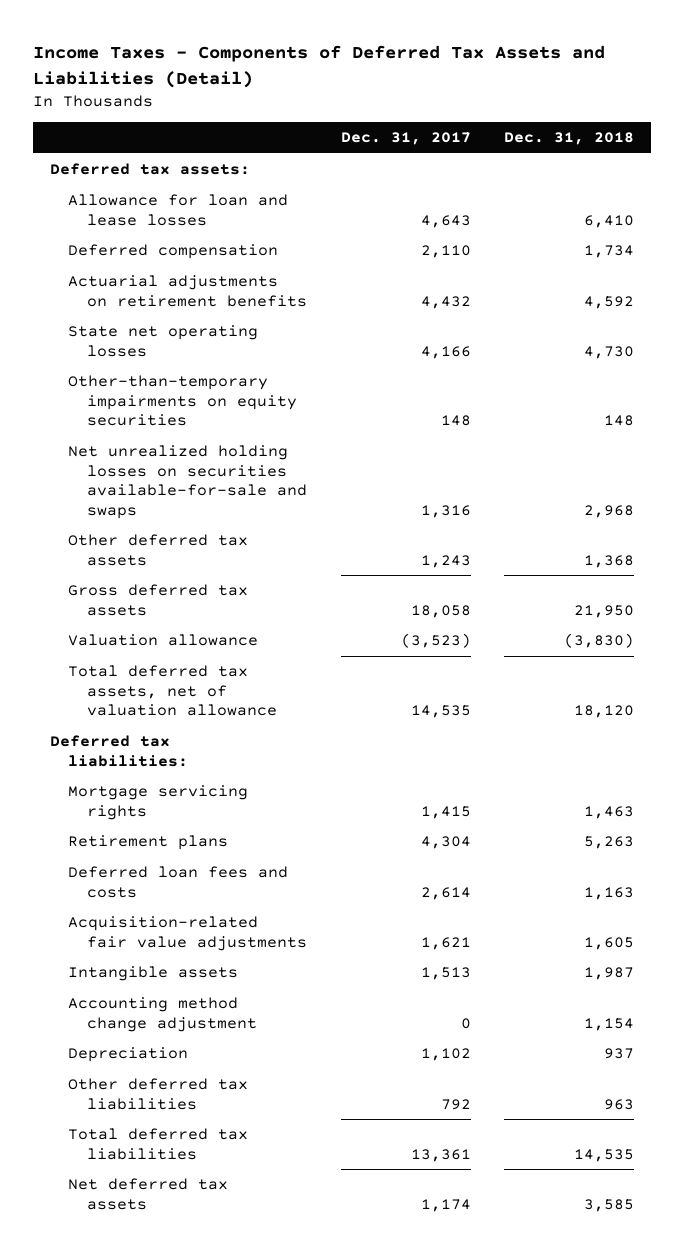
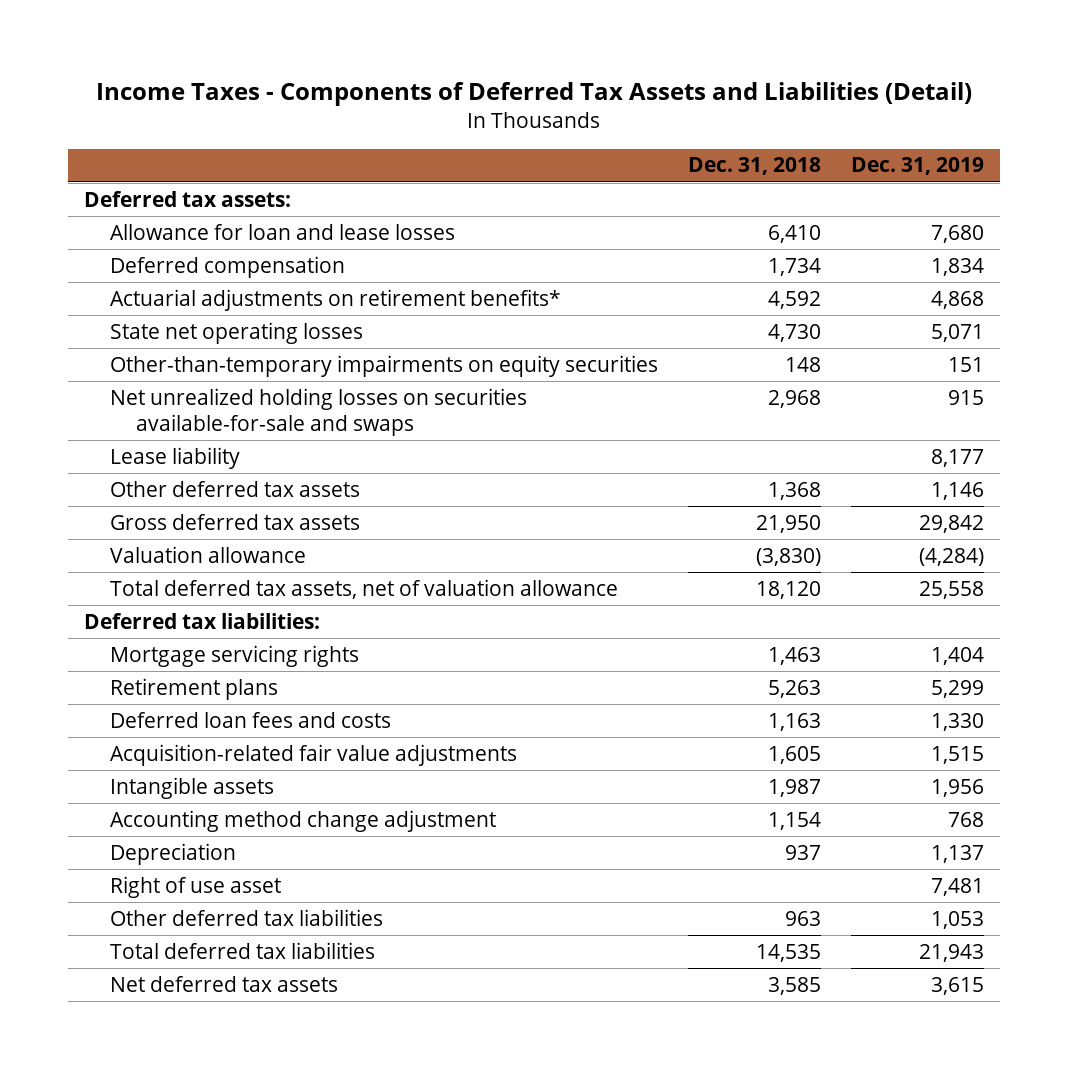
[340,132,471,146] Dec. 31, 2017 -> none
none -> [851,157,985,176] Dec. 31, 2019
[68,275,307,307] Actuarial adjustments on retirement benefits -> [110,288,562,311] Actuarial adjustments on retirement benefits*
none -> [110,446,241,469] Lease liability
none -> [110,875,282,898] Right of use asset

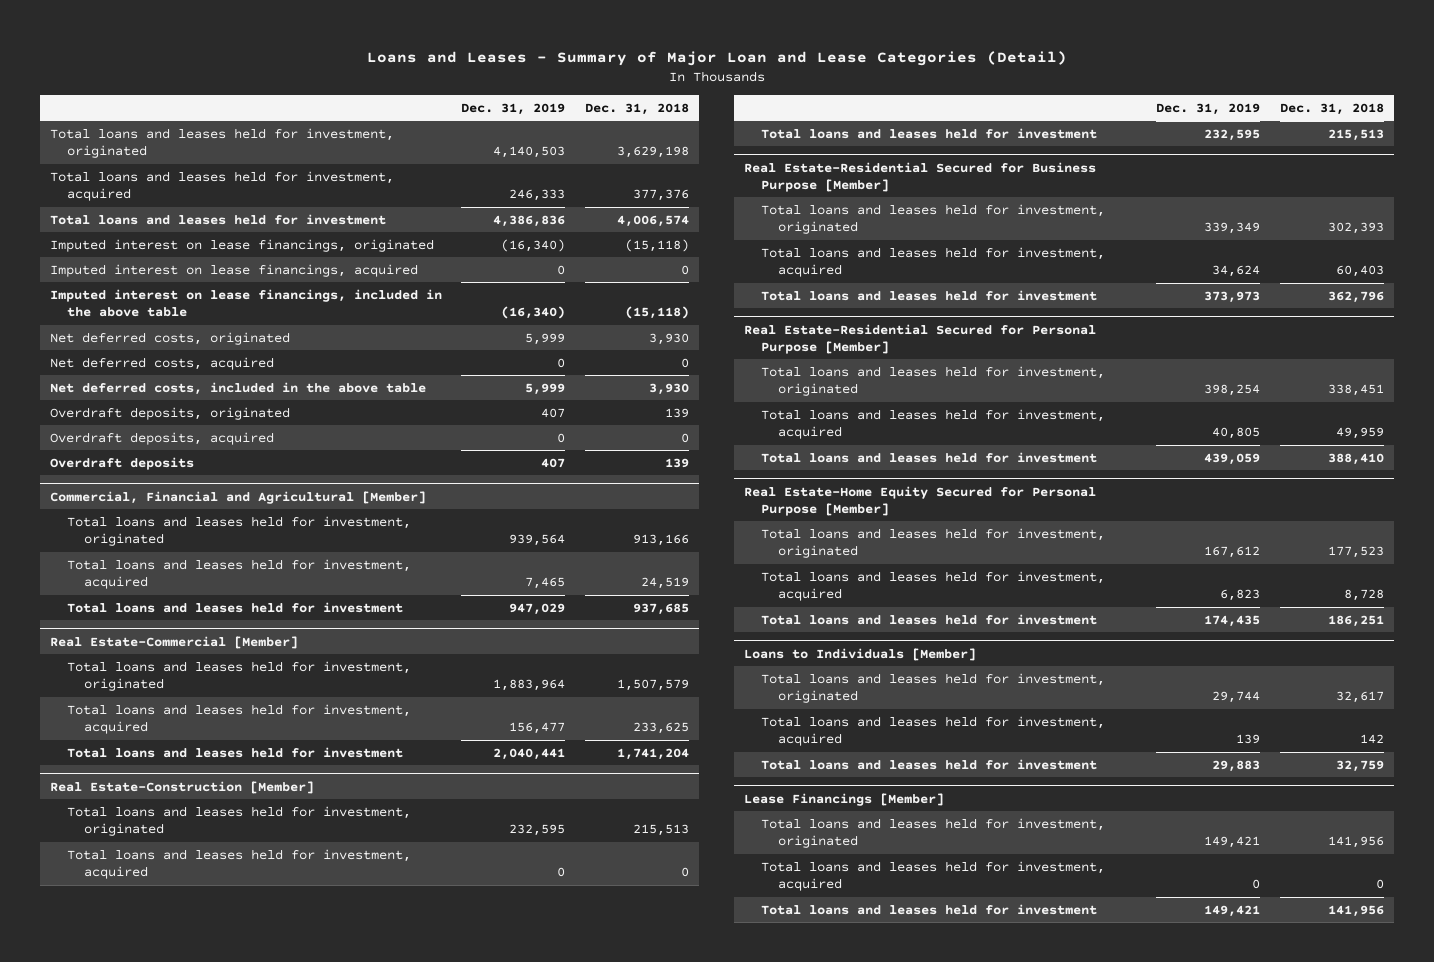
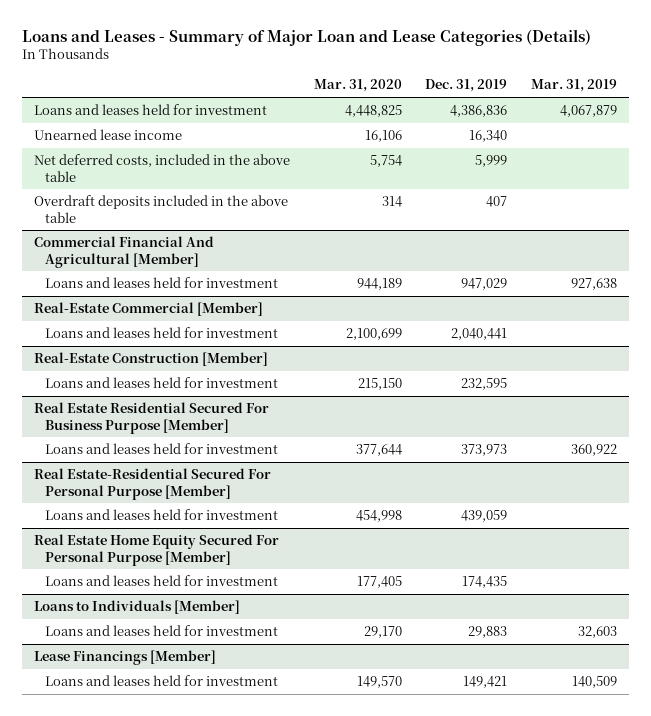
[366,50,1067,66] Loans and Leases - Summary of Major Loan and Lease Categories (Detail) -> [21,28,591,46] Loans and Leases - Summary of Major Loan and Lease Categories (Details)
[585,102,690,115] Dec. 31, 2018 -> none
none -> [313,79,402,93] Mar. 31, 2020
none -> [531,79,618,93] Mar. 31, 2019
[49,127,394,159] Total loans and leases held for investment, originated -> none
[49,170,394,202] Total loans and leases held for investment, acquired -> none
[49,238,434,252] Imputed interest on lease financings, originated -> none
[49,263,418,277] Imputed interest on lease financings, acquired -> none
[49,288,442,318] Imputed interest on lease financings, included in the above table -> none
[49,331,290,345] Net deferred costs, originated -> none
[49,356,274,370] Net deferred costs, acquired -> none
[49,213,386,225] Total loans and leases held for investment -> [33,104,267,116] Loans and leases held for investment
none -> [33,129,182,141] Unearned lease income
[49,406,290,420] Overdraft deposits, originated -> none
[49,431,274,445] Overdraft deposits, acquired -> none
[66,515,411,547] Total loans and leases held for investment, originated -> none
[66,558,411,590] Total loans and leases held for investment, acquired -> none
[66,660,411,692] Total loans and leases held for investment, originated -> none
[66,703,411,735] Total loans and leases held for investment, acquired -> none
[66,805,411,837] Total loans and leases held for investment, originated -> none
[66,848,411,880] Total loans and leases held for investment, acquired -> none
[761,203,1106,235] Total loans and leases held for investment, originated -> none
[761,246,1106,278] Total loans and leases held for investment, acquired -> none
[761,365,1106,397] Total loans and leases held for investment, originated -> none
[761,408,1106,440] Total loans and leases held for investment, acquired -> none
[761,527,1106,559] Total loans and leases held for investment, originated -> none
[761,570,1106,602] Total loans and leases held for investment, acquired -> none
[49,456,194,470] Overdraft deposits -> [33,195,288,223] Overdraft deposits included in the above table
[49,490,426,504] Commercial, Financial and Agricultural [Member] -> [33,236,214,268] Commercial Financial And Agricultural [Member]
[66,601,403,613] Total loans and leases held for investment -> [45,277,279,289] Loans and leases held for investment
[49,635,298,649] Real Estate-Commercial [Member] -> [33,302,263,317] Real-Estate Commercial [Member]
[66,746,403,758] Total loans and leases held for investment -> [45,327,279,339] Loans and leases held for investment
[49,780,314,794] Real Estate-Construction [Member] -> [33,352,268,367] Real-Estate Construction [Member]
[761,127,1098,139] Total loans and leases held for investment -> [45,377,279,389] Loans and leases held for investment
[744,161,1097,192] Real Estate-Residential Secured for Business Purpose [Member] -> [33,402,269,434] Real Estate Residential Secured For Business Purpose [Member]
[761,289,1098,301] Total loans and leases held for investment -> [45,443,279,455] Loans and leases held for investment
[744,323,1097,354] Real Estate-Residential Secured for Personal Purpose [Member] -> [33,468,271,500] Real Estate-Residential Secured For Personal Purpose [Member]
[761,451,1098,463] Total loans and leases held for investment -> [45,509,279,521] Loans and leases held for investment
[744,485,1097,516] Real Estate-Home Equity Secured for Personal Purpose [Member] -> [33,534,279,566] Real Estate Home Equity Secured For Personal Purpose [Member]
[761,613,1098,625] Total loans and leases held for investment -> [45,575,279,587] Loans and leases held for investment
[761,672,1106,704] Total loans and leases held for investment, originated -> none
[761,715,1106,747] Total loans and leases held for investment, acquired -> none
[761,758,1098,770] Total loans and leases held for investment -> [45,625,279,637] Loans and leases held for investment
[761,817,1106,849] Total loans and leases held for investment, originated -> none
[761,860,1106,892] Total loans and leases held for investment, acquired -> none
[761,903,1098,915] Total loans and leases held for investment -> [45,675,279,687] Loans and leases held for investment

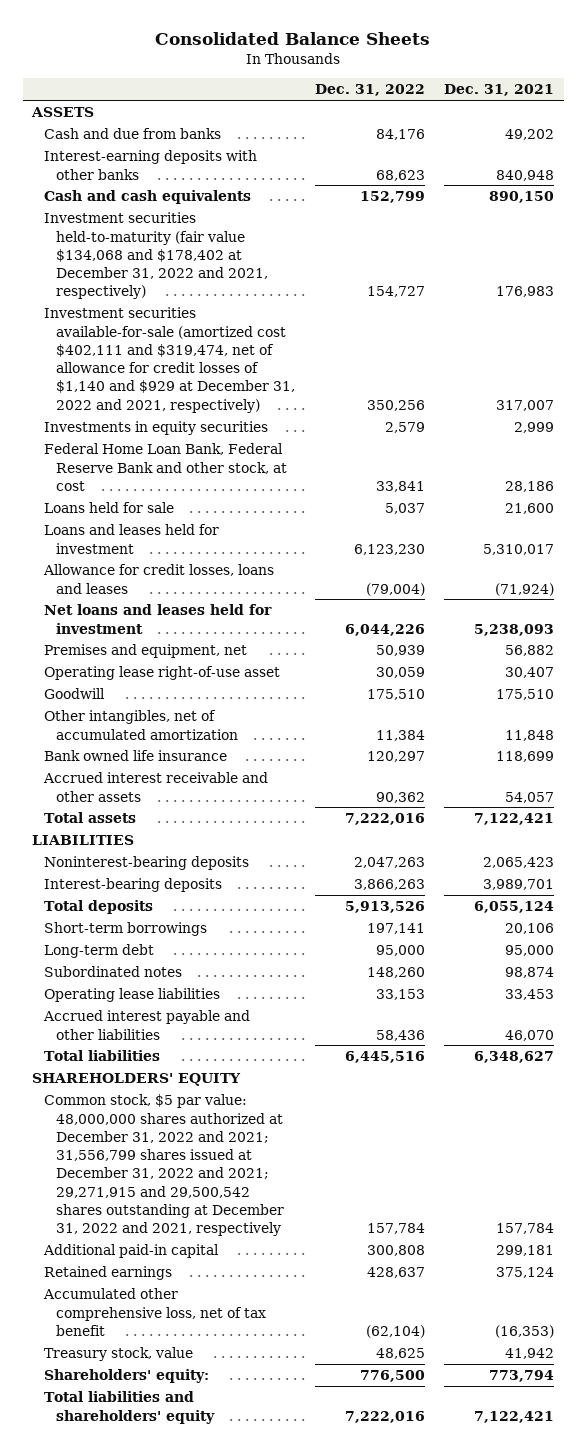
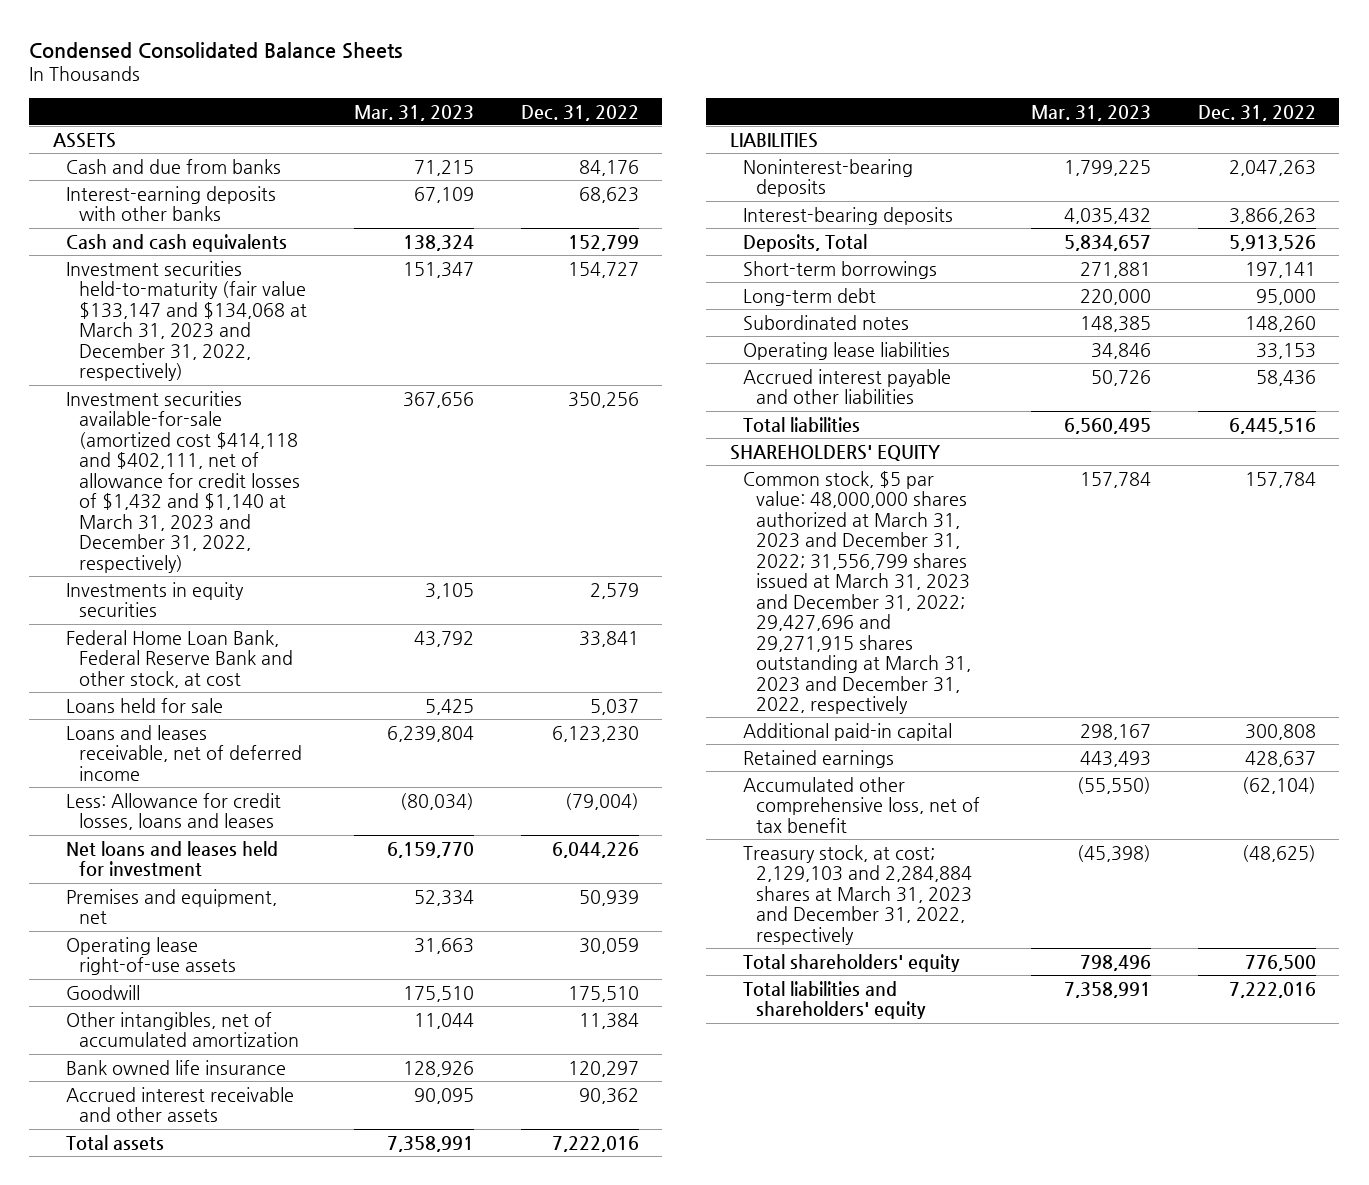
[155,31,431,45] Consolidated Balance Sheets -> [29,41,403,59] Condensed Consolidated Balance Sheets
[444,84,555,97] Dec. 31, 2021 -> none
none -> [353,104,474,121] Mar. 31, 2023
[44,212,269,300] Investment securities held-to-maturity (fair value $134,068 and $178,402 at December 31, 2022 and 2021, respectively) -> [65,260,307,382] Investment securities held-to-maturity (fair value $133,147 and $134,068 at March 31, 2023 and December 31, 2022, respectively)
[44,307,296,413] Investment securities available-for-sale (amortized cost $402,111 and $319,474, net of allowance for credit losses of $1,140 and $929 at December 31, 2022 and 2021, respectively) -> [65,390,300,573] Investment securities available-for-sale (amortized cost $414,118 and $402,111, net of allowance for credit losses of $1,432 and $1,140 at March 31, 2023 and December 31, 2022, respectively)
[44,524,220,554] Loans and leases held for investment -> [65,724,302,781] Loans and leases receivable, net of deferred income
[43,564,275,594] Allowance for credit losses, loans and leases -> [65,792,281,831] Less: Allowance for credit losses, loans and leases
[44,666,281,681] Operating lease right-of-use asset -> [65,936,236,976] Operating lease right-of-use assets
[44,900,154,915] Total deposits -> [742,233,867,252] Deposits, Total
[44,1094,285,1237] Common stock, $5 par value: 48,000,000 shares authorized at December 31, 2022 and 2021; 31,556,799 shares issued at December 31, 2022 and 2021; 29,271,915 and 29,500,542 shares outstanding at December 31, 2022 and 2021, respectively -> [742,470,971,715] Common stock, $5 par value: 48,000,000 shares authorized at March 31, 2023 and December 31, 2022; 31,556,799 shares issued at March 31, 2023 and December 31, 2022; 29,427,696 and 29,271,915 shares outstanding at March 31, 2023 and December 31, 2022, respectively
[44,1347,194,1362] Treasury stock, value -> none
none -> [742,844,972,945] Treasury stock, at cost; 2,129,103 and 2,284,884 shares at March 31, 2023 and December 31, 2022, respectively
[44,1369,210,1384] Shareholders' equity: -> [742,953,960,972] Total shareholders' equity

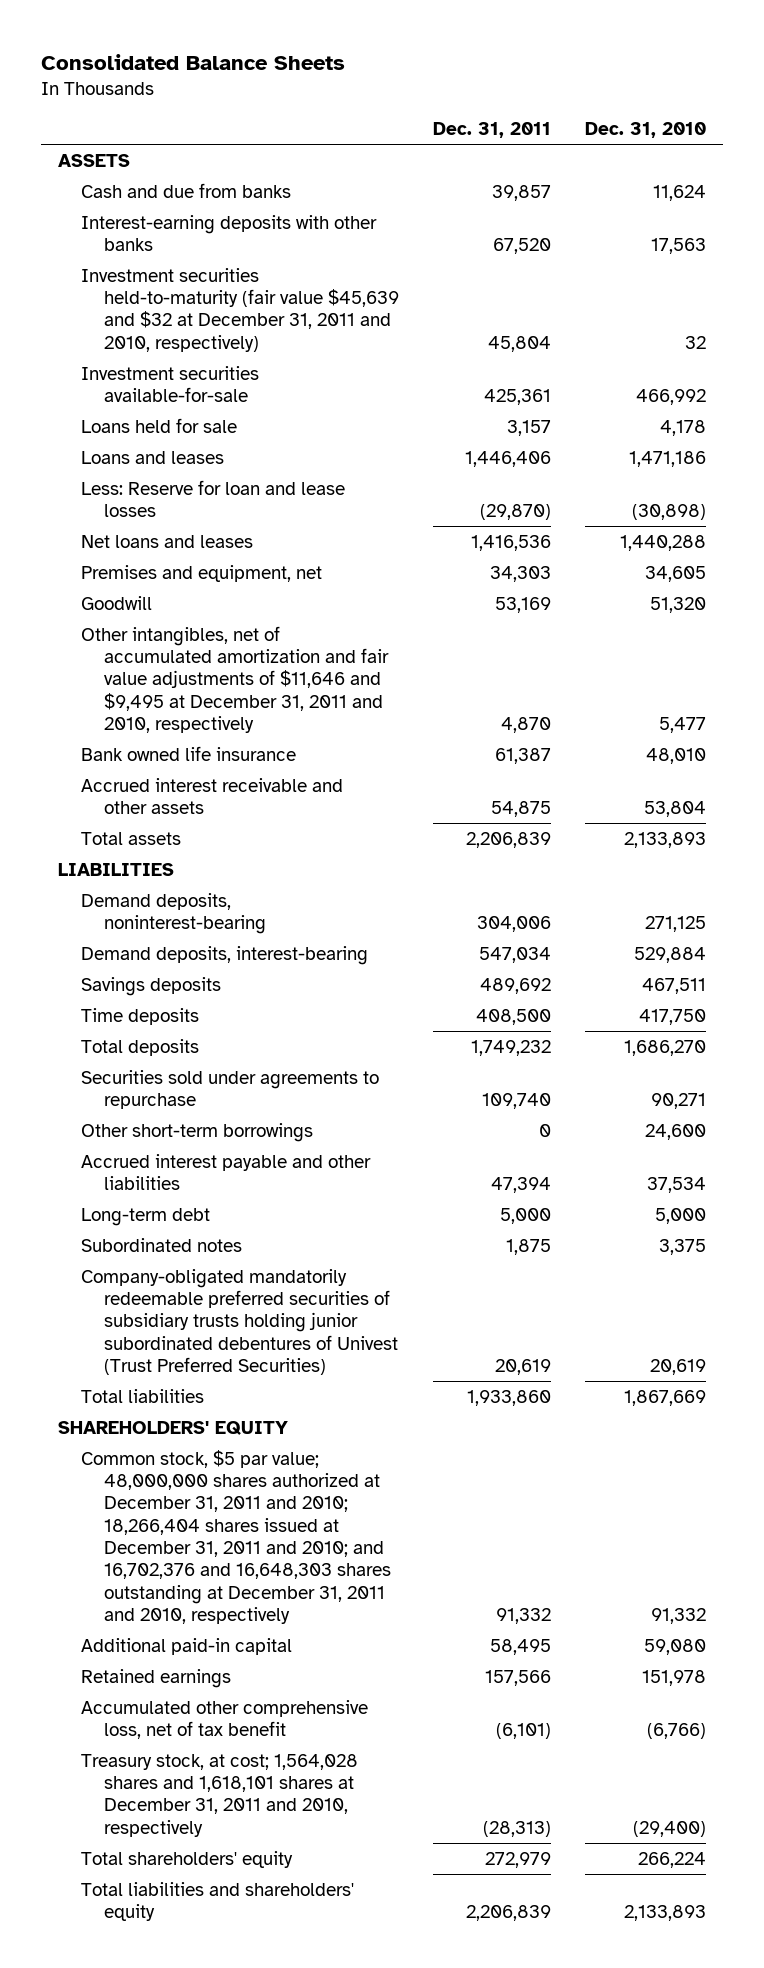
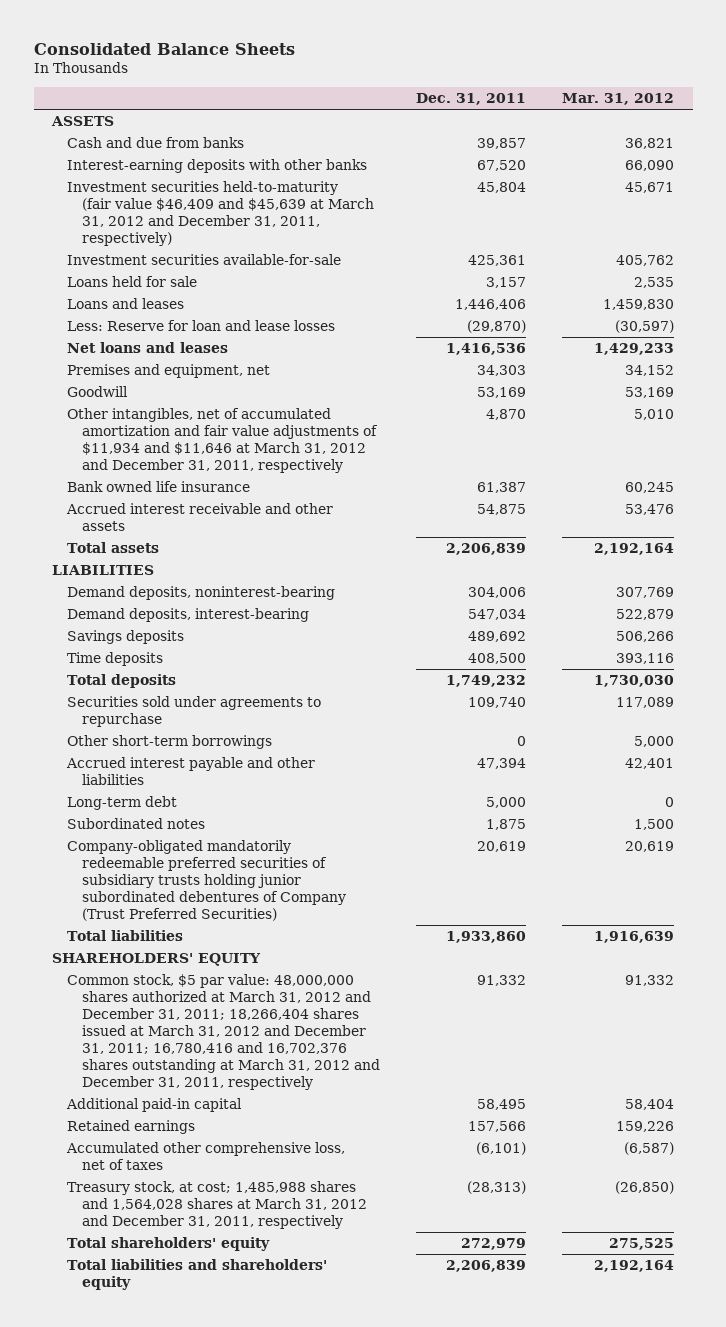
[584,121,706,138] Dec. 31, 2010 -> none
none -> [562,93,675,106] Mar. 31, 2012
[80,267,400,352] Investment securities held-to-maturity (fair value $45,639 and $32 at December 31, 2011 and 2010, respectively) -> [66,181,374,247] Investment securities held-to-maturity (fair value $46,409 and $45,639 at March 31, 2012 and December 31, 2011, respectively)
[80,625,390,733] Other intangibles, net of accumulated amortization and fair value adjustments of $11,646 and $9,495 at December 31, 2011 and 2010, respectively -> [66,408,378,474] Other intangibles, net of accumulated amortization and fair value adjustments of $11,934 and $11,646 at March 31, 2012 and December 31, 2011, respectively
[80,1268,399,1375] Company-obligated mandatorily redeemable preferred securities of subsidiary trusts holding junior subordinated debentures of Univest (Trust Preferred Securities) -> [66,840,346,922] Company-obligated mandatorily redeemable preferred securities of subsidiary trusts holding junior subordinated debentures of Company (Trust Preferred Securities)
[80,1449,392,1624] Common stock, $5 par value; 48,000,000 shares authorized at December 31, 2011 and 2010; 18,266,404 shares issued at December 31, 2011 and 2010; and 16,702,376 and 16,648,303 shares outstanding at December 31, 2011 and 2010, respectively -> [66,974,380,1091] Common stock, $5 par value: 48,000,000 shares authorized at March 31, 2012 and December 31, 2011; 18,266,404 shares issued at March 31, 2012 and December 31, 2011; 16,780,416 and 16,702,376 shares outstanding at March 31, 2012 and December 31, 2011, respectively
[80,1699,368,1740] Accumulated other comprehensive loss, net of tax benefit -> [65,1142,345,1171] Accumulated other comprehensive loss, net of taxes
[80,1753,358,1837] Treasury stock, at cost; 1,564,028 shares and 1,618,101 shares at December 31, 2011 and 2010, respectively -> [66,1181,367,1230] Treasury stock, at cost; 1,485,988 shares and 1,564,028 shares at March 31, 2012 and December 31, 2011, respectively

